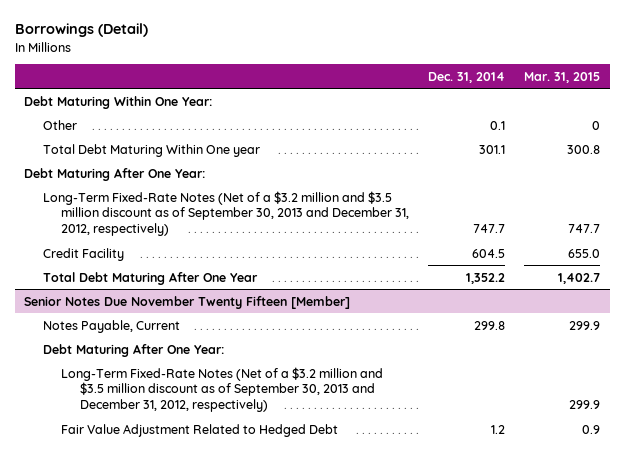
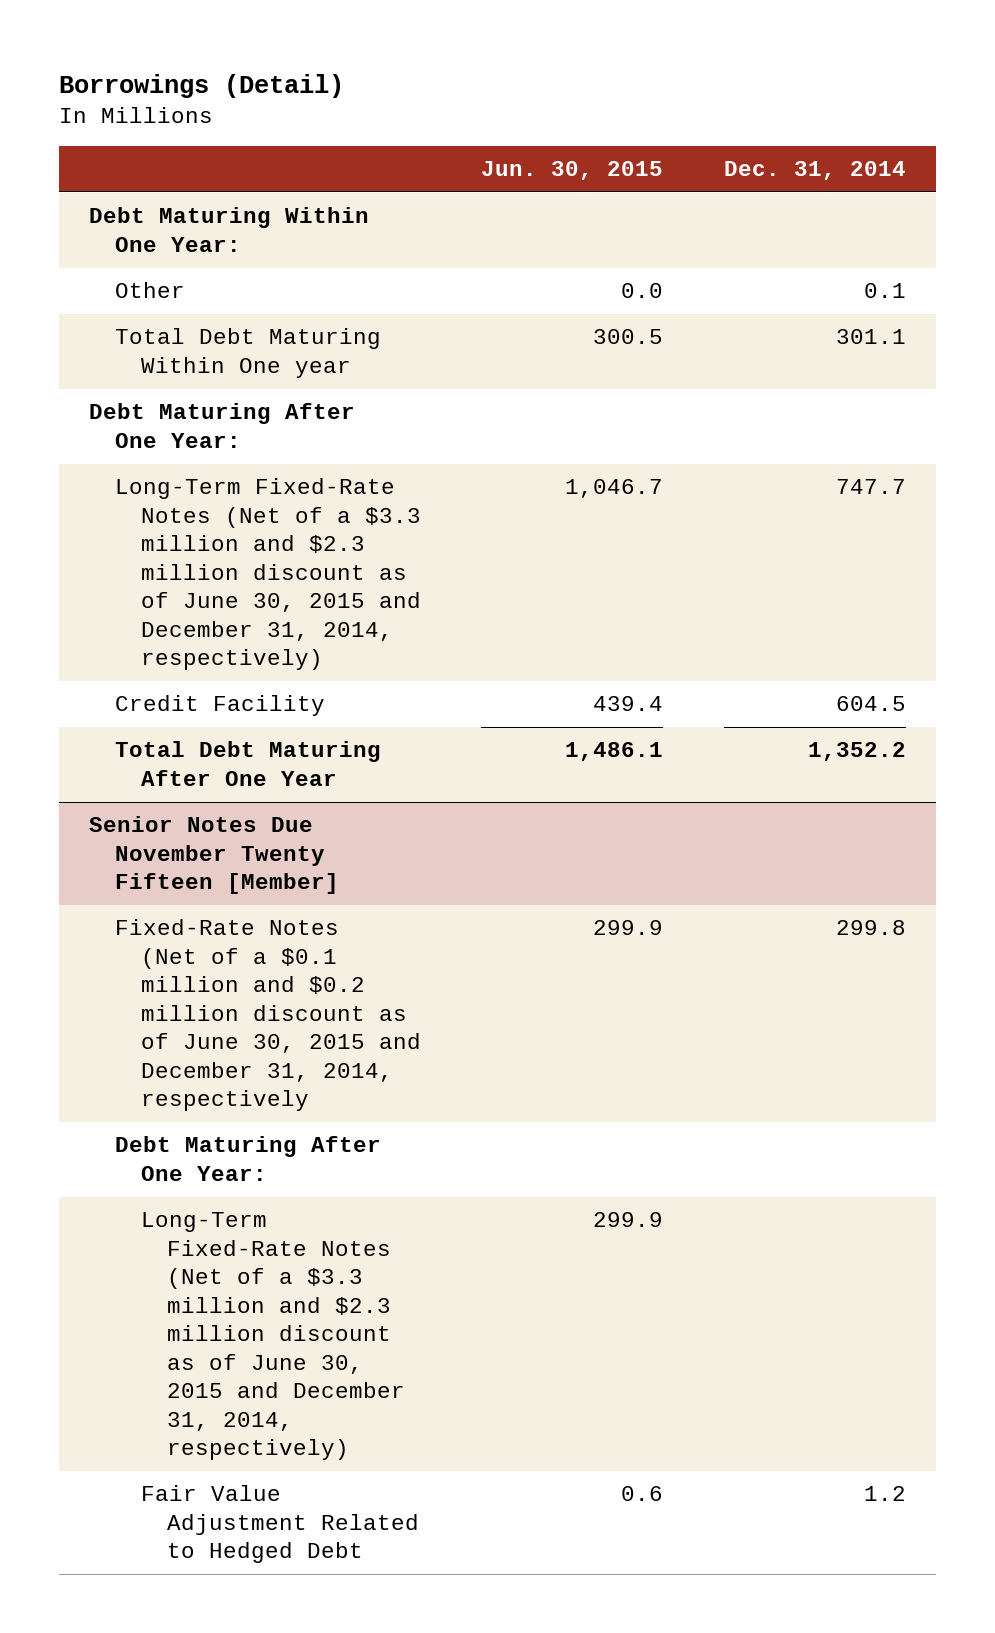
[524,71,601,83] Mar. 31, 2015 -> none
none -> [481,161,664,181] Jun. 30, 2015
[42,190,410,236] Long-Term Fixed-Rate Notes (Net of a $3.2 million and $3.5 million discount as of September 30, 2013 and December 31, 2012, respectively) -> [115,478,421,671] Long-Term Fixed-Rate Notes (Net of a $3.3 million and $2.3 million discount as of June 30, 2015 and December 31, 2014, respectively)
[42,319,180,333] Notes Payable, Current -> [115,919,421,1112] Fixed-Rate Notes (Net of a $0.1 million and $0.2 million discount as of June 30, 2015 and December 31, 2014, respectively
[61,366,384,412] Long-Term Fixed-Rate Notes (Net of a $3.2 million and $3.5 million discount as of September 30, 2013 and December 31, 2012, respectively) -> [140,1212,405,1461] Long-Term Fixed-Rate Notes (Net of a $3.3 million and $2.3 million discount as of June 30, 2015 and December 31, 2014, respectively)

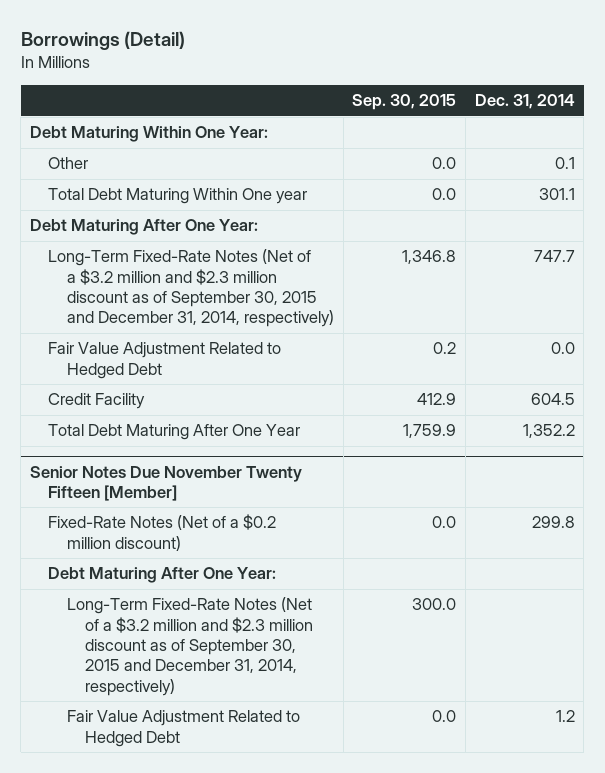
[481,161,664,181] Jun. 30, 2015 -> none
none -> [352,94,457,111] Sep. 30, 2015
[115,478,421,671] Long-Term Fixed-Rate Notes (Net of a $3.3 million and $2.3 million discount as of June 30, 2015 and December 31, 2014, respectively) -> [48,249,334,328] Long-Term Fixed-Rate Notes (Net of a $3.2 million and $2.3 million discount as of September 30, 2015 and December 31, 2014, respectively)
none -> [48,342,282,379] Fair Value Adjustment Related to Hedged Debt
[115,919,421,1112] Fixed-Rate Notes (Net of a $0.1 million and $0.2 million discount as of June 30, 2015 and December 31, 2014, respectively -> [48,514,277,551] Fixed-Rate Notes (Net of a $0.2 million discount)
[140,1212,405,1461] Long-Term Fixed-Rate Notes (Net of a $3.3 million and $2.3 million discount as of June 30, 2015 and December 31, 2014, respectively) -> [66,597,314,696] Long-Term Fixed-Rate Notes (Net of a $3.2 million and $2.3 million discount as of September 30, 2015 and December 31, 2014, respectively)

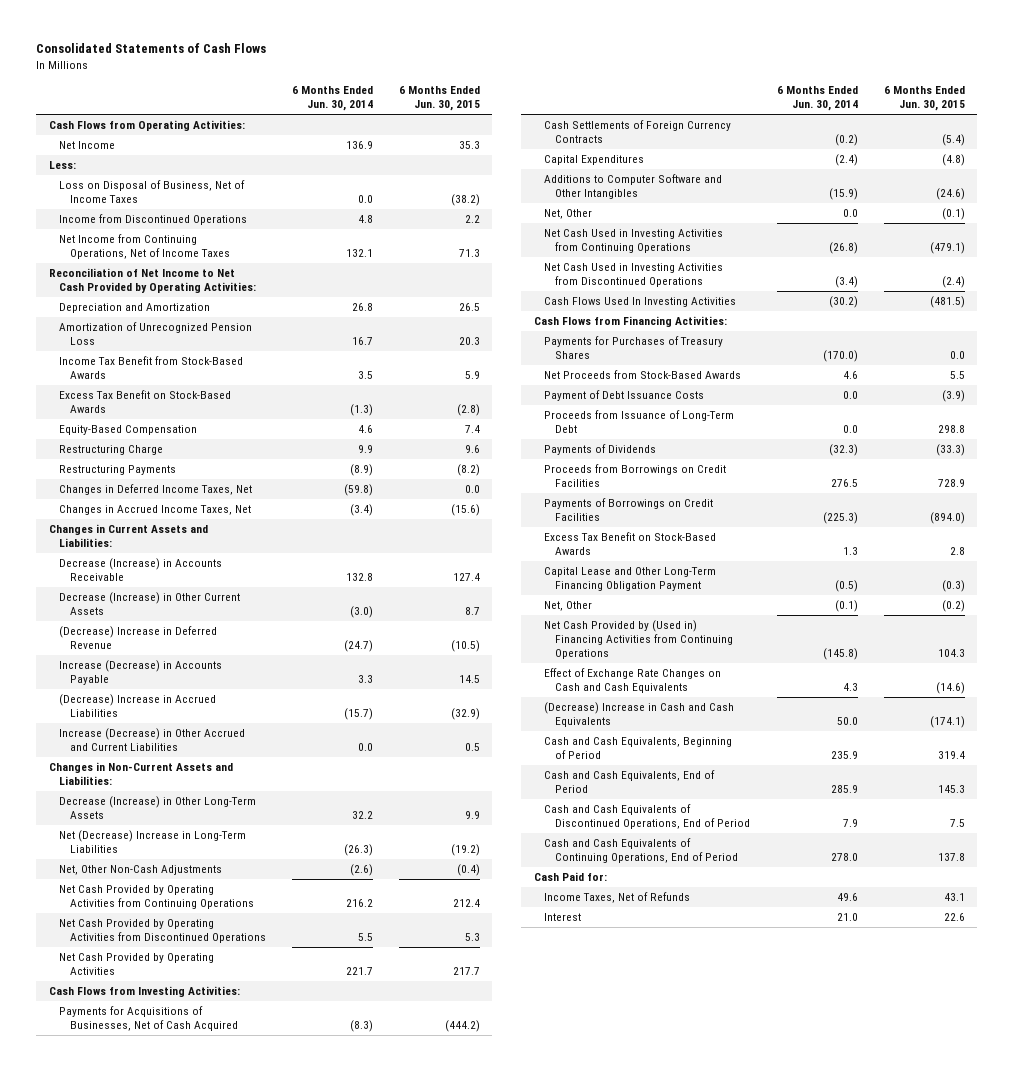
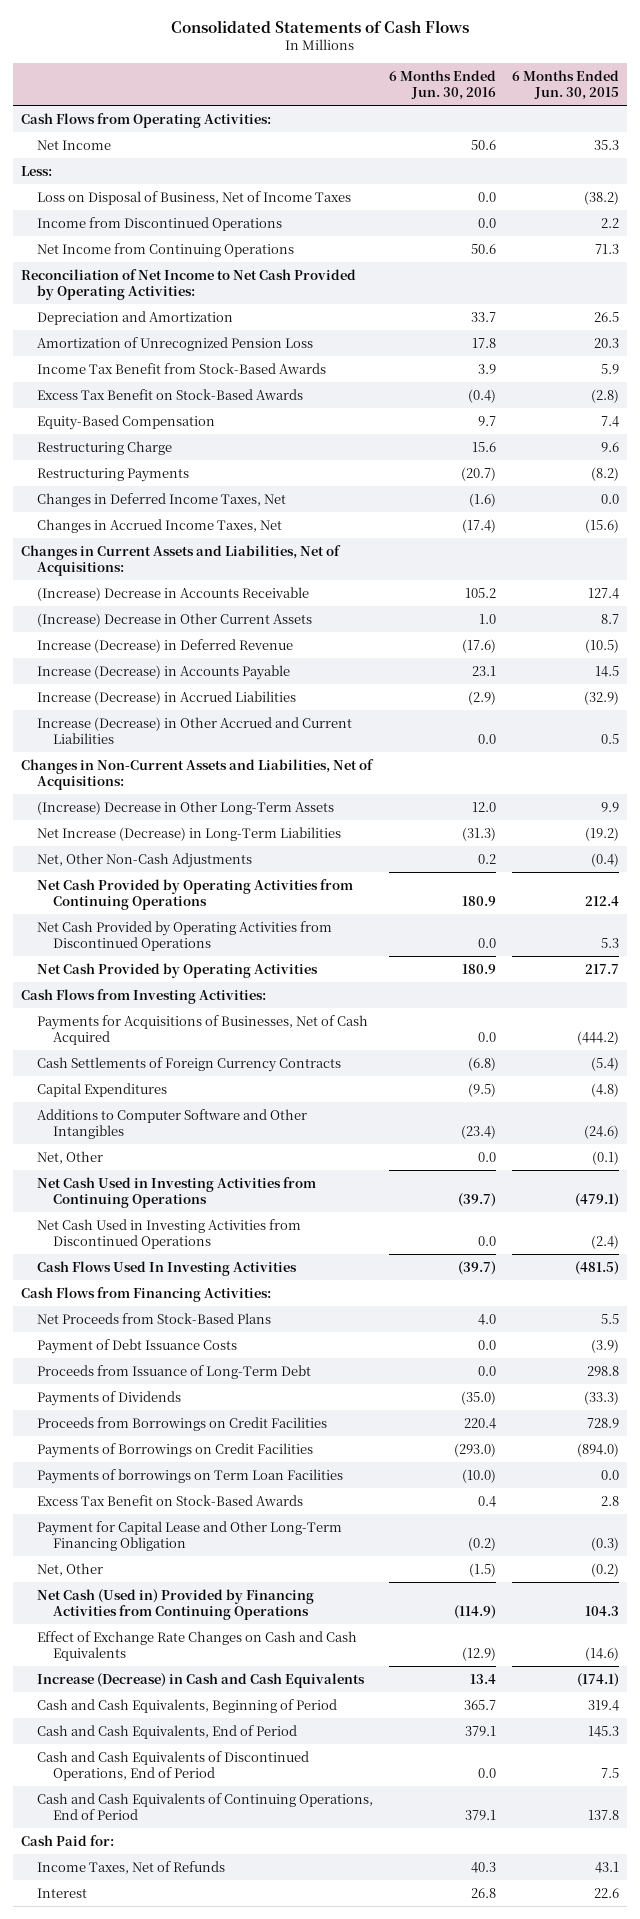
[291,86,373,112] 6 Months Ended Jun. 30, 2014 -> none
none -> [388,69,496,101] 6 Months Ended Jun. 30, 2016
[59,234,231,260] Net Income from Continuing Operations, Net of Income Taxes -> [37,242,295,257] Net Income from Continuing Operations
[48,524,208,548] Changes in Current Assets and Liabilities: -> [21,544,342,576] Changes in Current Assets and Liabilities, Net of Acquisitions:
[59,558,223,582] Decrease (Increase) in Accounts Receivable -> [37,586,310,601] (Increase) Decrease in Accounts Receivable
[59,592,241,616] Decrease (Increase) in Other Current Assets -> [37,612,313,627] (Increase) Decrease in Other Current Assets
[59,626,218,650] (Decrease) Increase in Deferred Revenue -> [37,638,294,653] Increase (Decrease) in Deferred Revenue
[59,694,217,718] (Decrease) Increase in Accrued Liabilities -> [37,690,297,705] Increase (Decrease) in Accrued Liabilities
[48,762,233,786] Changes in Non-Current Assets and Liabilities: -> [21,758,375,790] Changes in Non-Current Assets and Liabilities, Net of Acquisitions:
[59,796,257,820] Decrease (Increase) in Other Long-Term Assets -> [37,800,335,815] (Increase) Decrease in Other Long-Term Assets
[59,830,247,854] Net (Decrease) Increase in Long-Term Liabilities -> [37,826,342,841] Net Increase (Decrease) in Long-Term Liabilities
[544,336,724,360] Payments for Purchases of Treasury Shares -> none
[544,370,742,380] Net Proceeds from Stock-Based Awards -> [37,1312,272,1324] Net Proceeds from Stock-Based Plans
none -> [37,1468,344,1484] Payments of borrowings on Term Loan Facilities
[544,567,717,592] Capital Lease and Other Long-Term Financing Obligation Payment -> [37,1520,343,1551] Payment for Capital Lease and Other Long-Term Financing Obligation
[544,620,734,660] Net Cash Provided by (Used in) Financing Activities from Continuing Operations -> [37,1588,315,1620] Net Cash (Used in) Provided by Financing Activities from Continuing Operations
[544,702,735,728] (Decrease) Increase in Cash and Cash Equivalents -> [37,1672,366,1688] Increase (Decrease) in Cash and Cash Equivalents

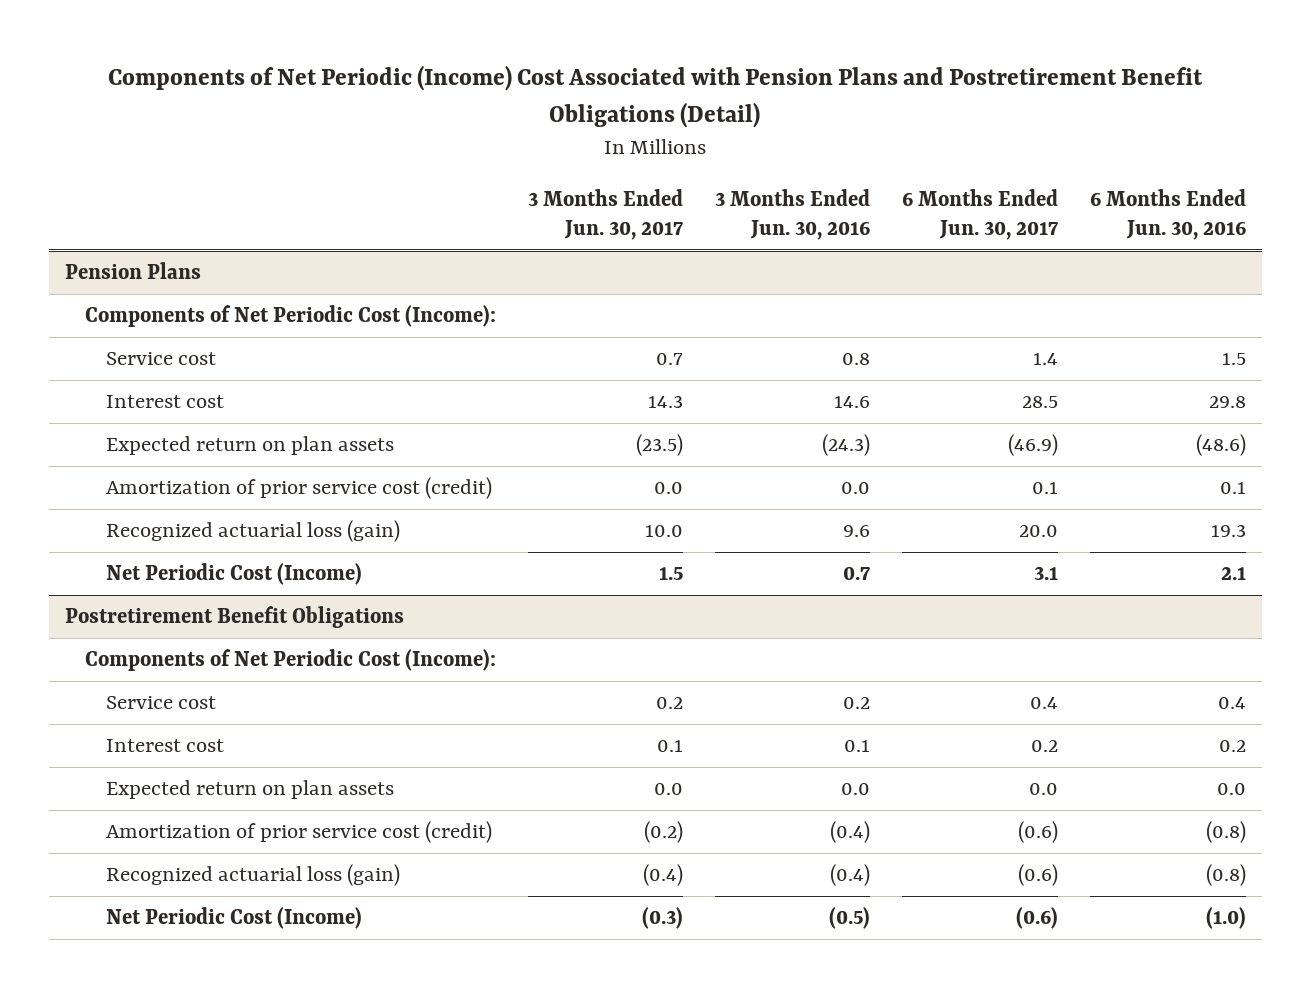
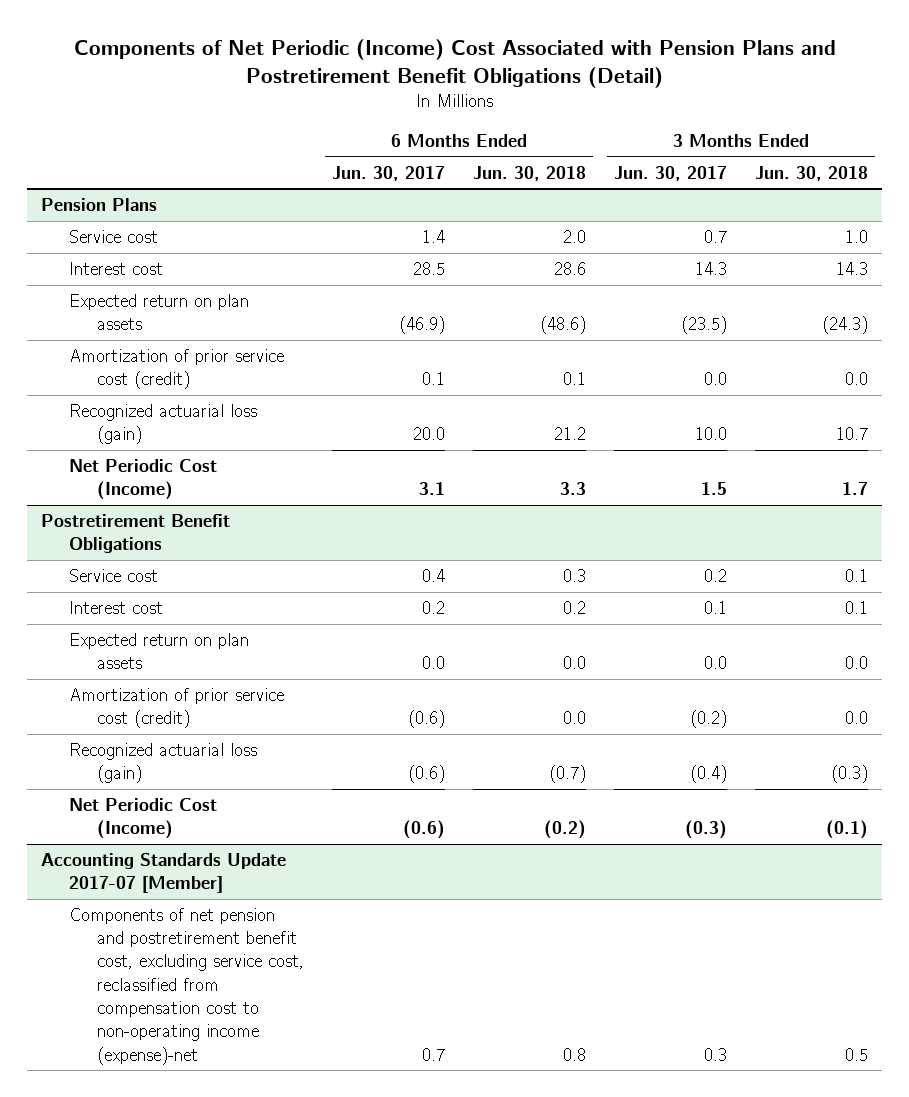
[715,188,871,240] 3 Months Ended Jun. 30, 2016 -> none
[1090,188,1247,240] 6 Months Ended Jun. 30, 2016 -> none
none -> [473,165,587,181] Jun. 30, 2018
none -> [754,165,868,181] Jun. 30, 2018
[85,305,497,328] Components of Net Periodic Cost (Income): -> none
[85,649,497,672] Components of Net Periodic Cost (Income): -> none
none -> [41,852,287,894] Accounting Standards Update 2017-07 [Member]
none -> [69,907,305,1065] Components of net pension and postretirement benefit cost, excluding service cost, reclassified from compensation cost to non-operating income (expense)-net

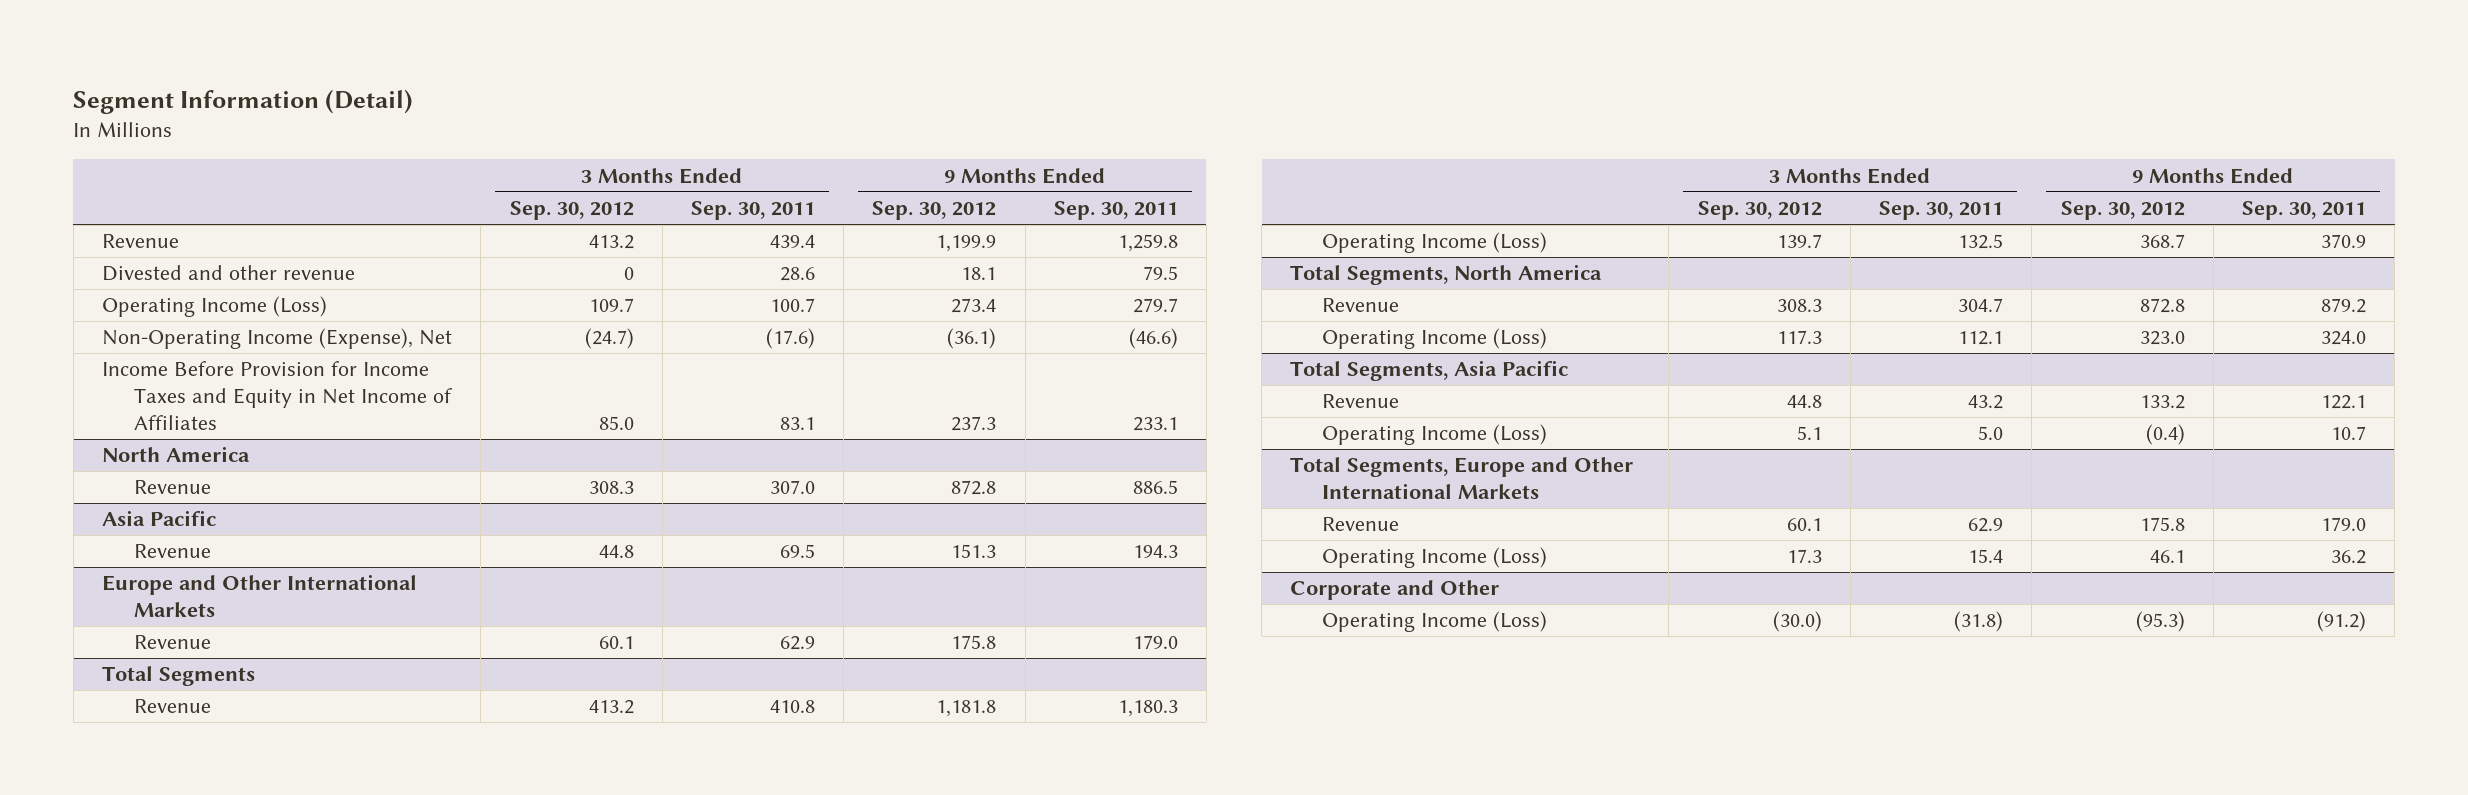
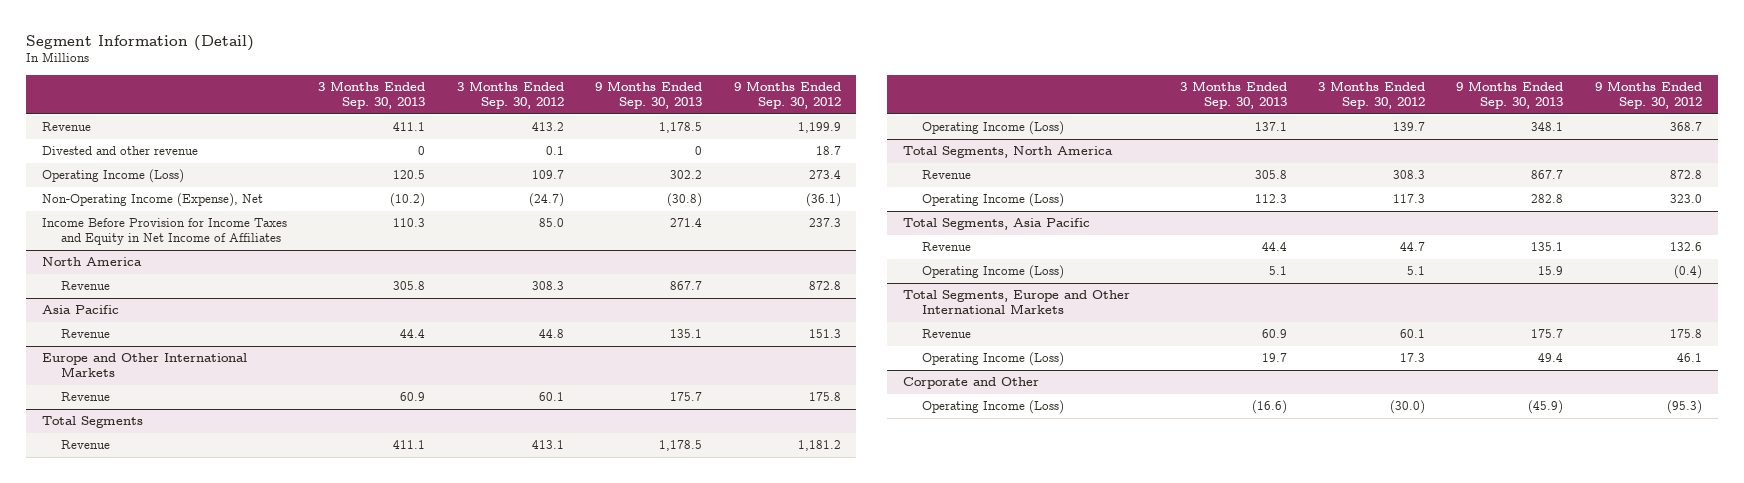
[690,201,815,221] Sep. 30, 2011 -> none
[1053,201,1178,221] Sep. 30, 2011 -> none
none -> [318,80,426,110] 3 Months Ended Sep. 30, 2013
none -> [595,80,703,110] 9 Months Ended Sep. 30, 2013
[623,267,634,281] 0 -> [545,146,564,156] 0.1
[961,267,997,281] 18.1 -> [815,146,841,156] 18.7
[588,700,634,715] 413.2 -> [531,440,564,450] 413.1
[936,700,997,718] 1,181.8 -> [797,440,841,452] 1,181.2
[1786,395,1822,409] 44.8 -> [1400,242,1426,252] 44.7
[2139,395,2185,410] 133.2 -> [1669,242,1702,252] 132.6

